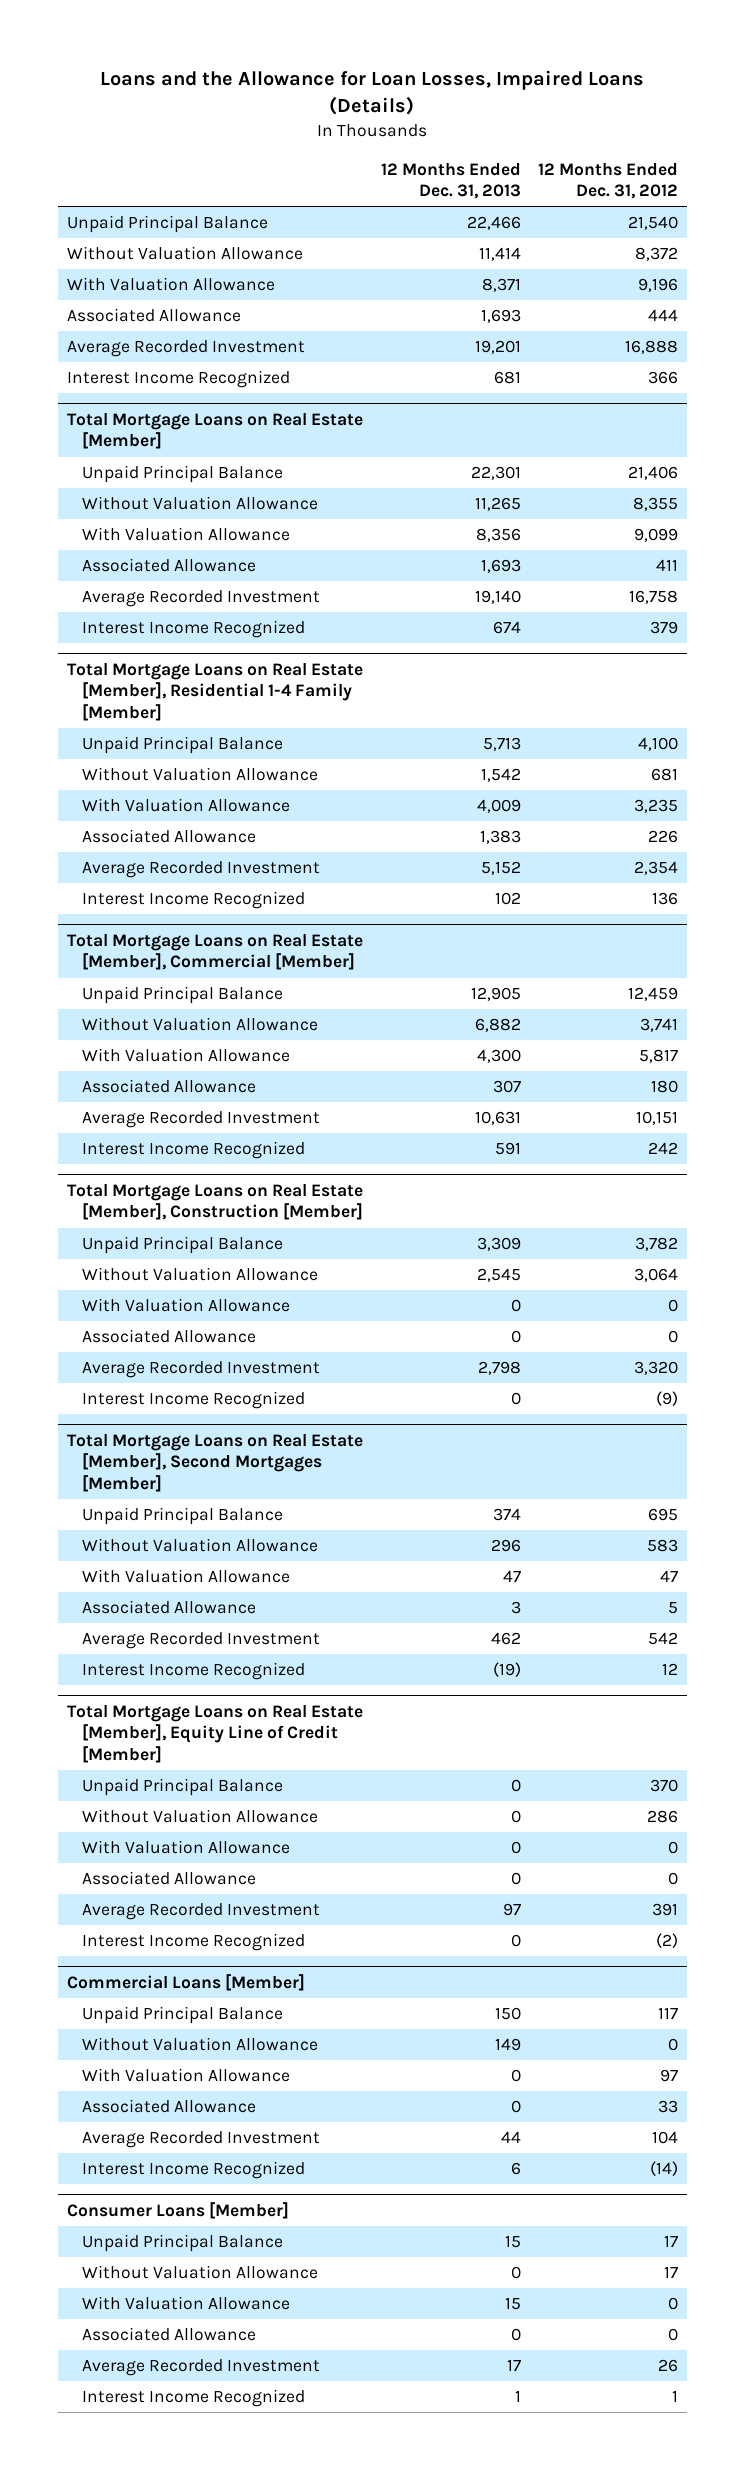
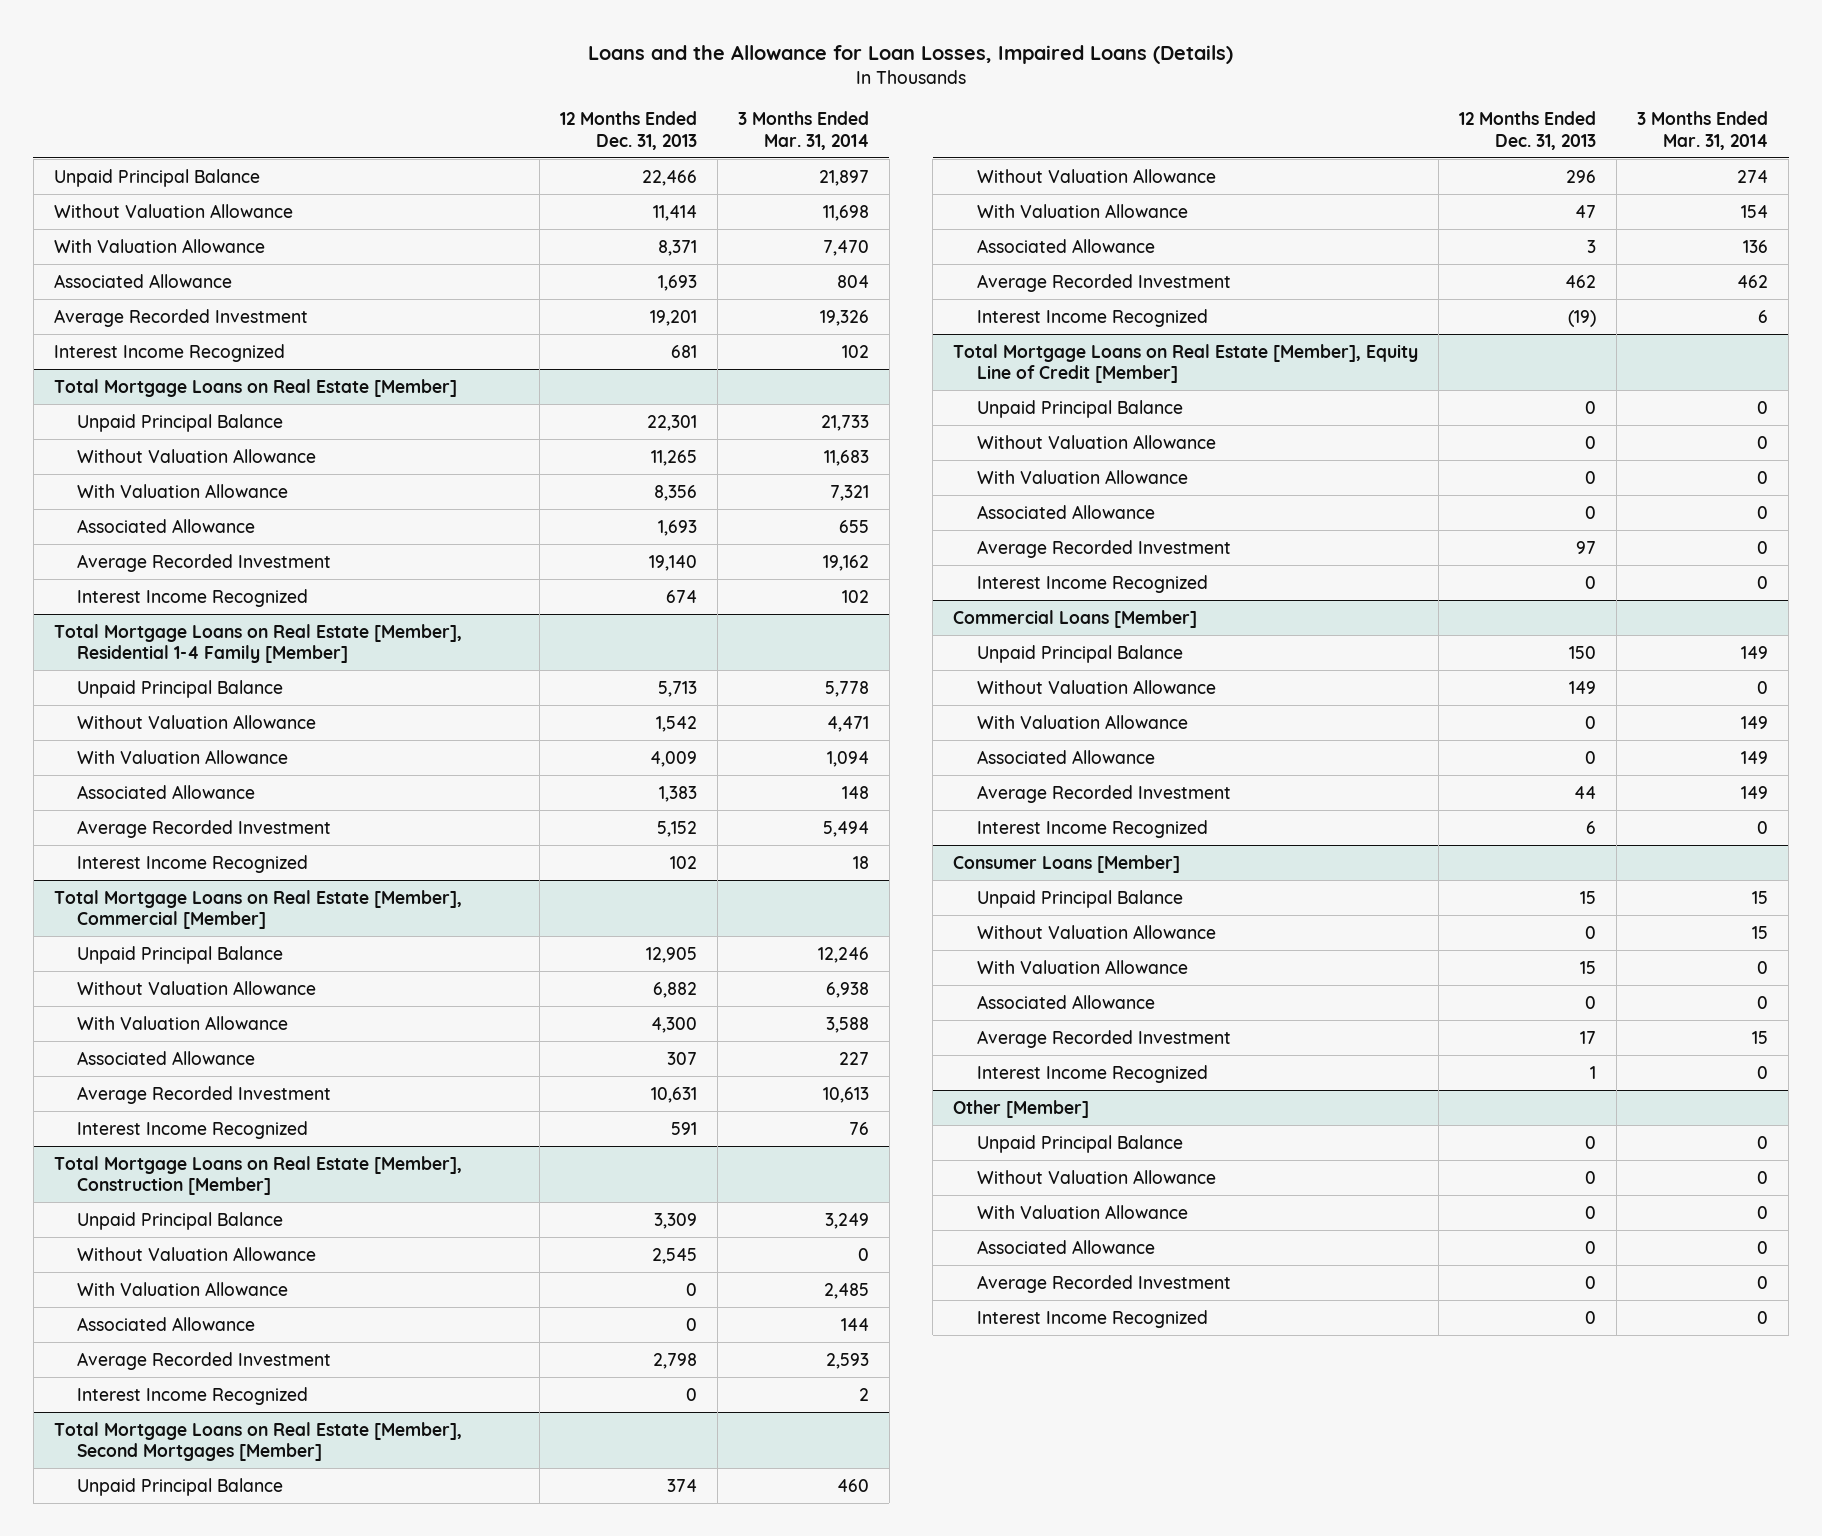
[538,162,679,200] 12 Months Ended Dec. 31, 2012 -> none
none -> [737,111,869,150] 3 Months Ended Mar. 31, 2014
none -> [953,1099,1090,1118] Other [Member]
none -> [977,1134,1184,1153] Unpaid Principal Balance
none -> [977,1169,1217,1184] Without Valuation Allowance
none -> [977,1204,1189,1219] With Valuation Allowance
none -> [977,1239,1156,1254] Associated Allowance
none -> [977,1274,1232,1293] Average Recorded Investment
none -> [977,1309,1209,1328] Interest Income Recognized

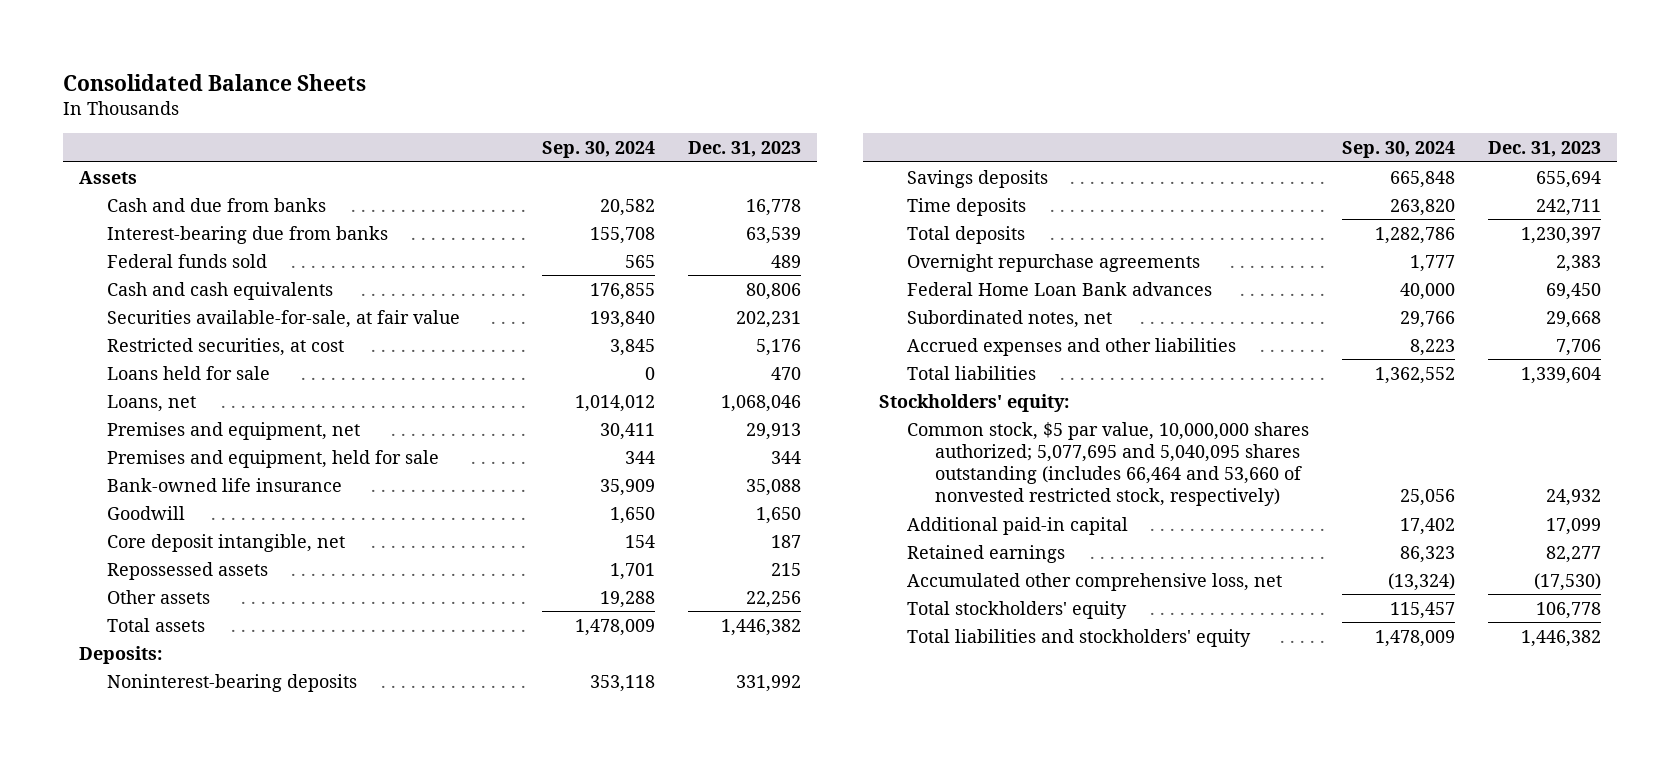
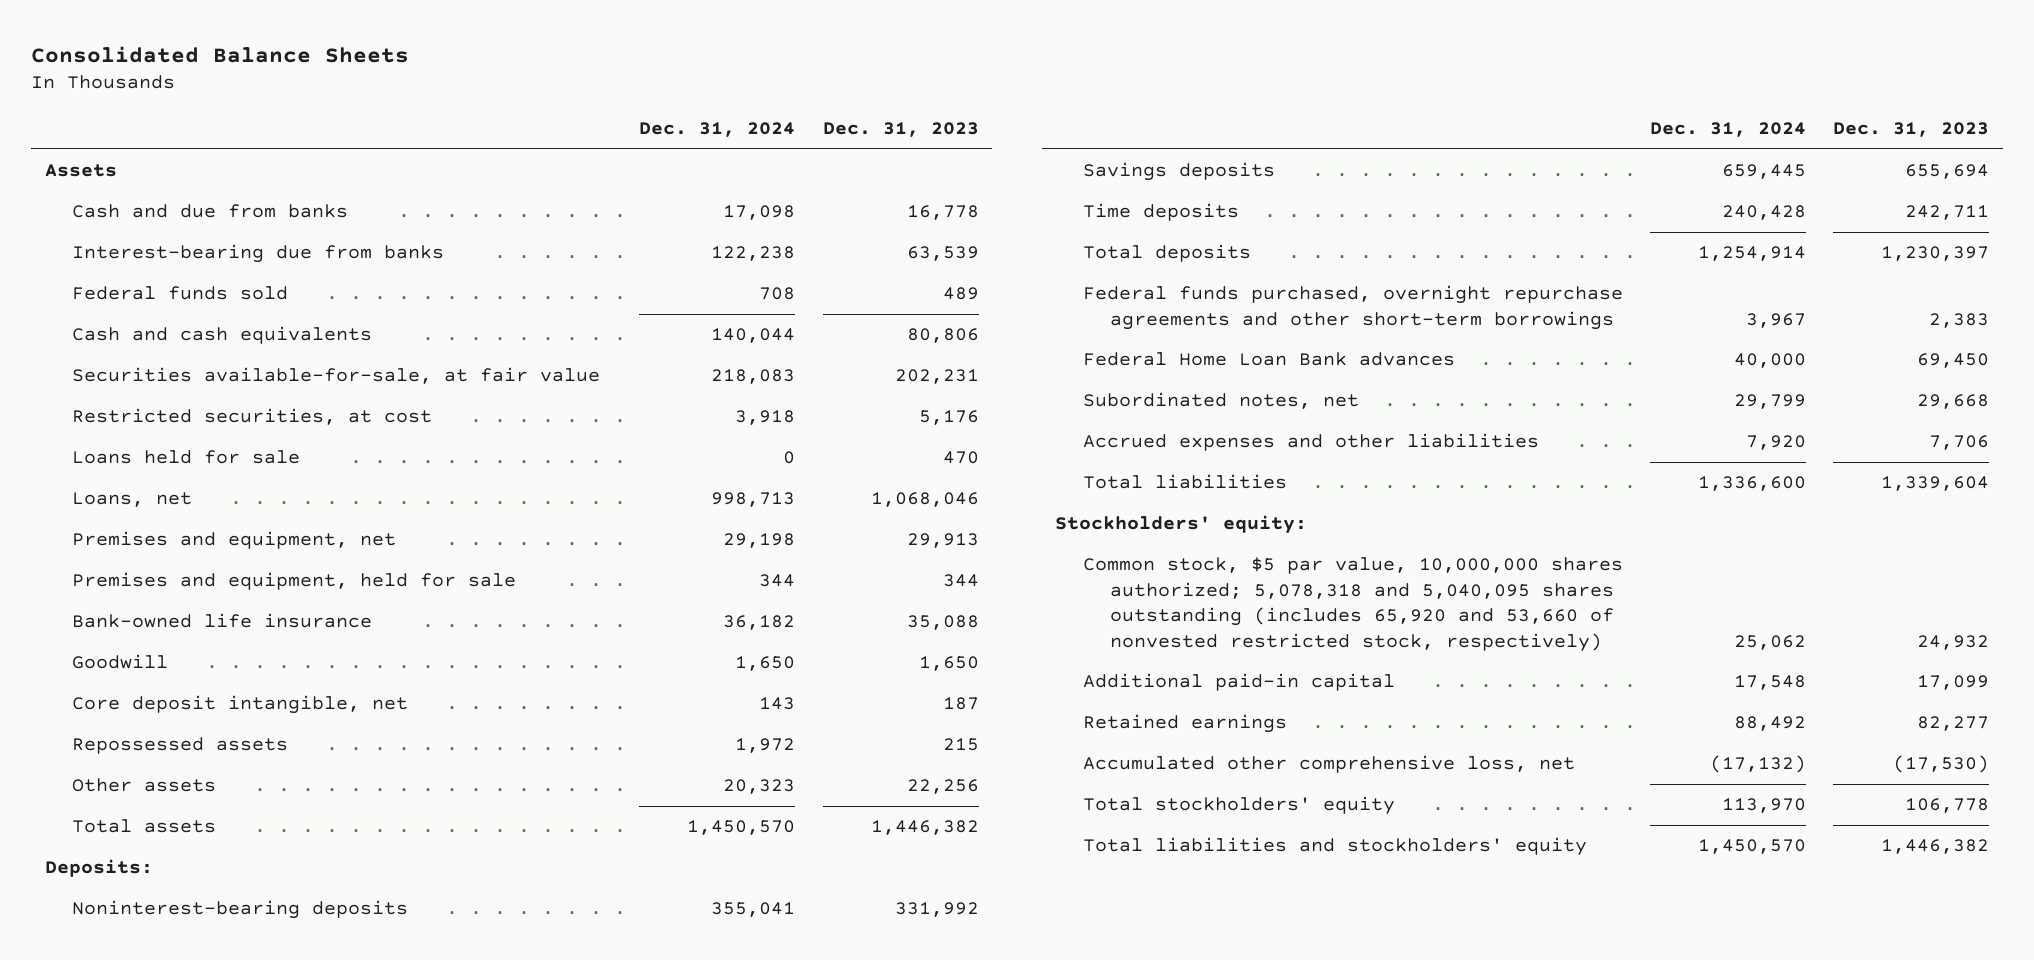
[542,140,656,158] Sep. 30, 2024 -> none
none -> [639,122,796,138] Dec. 31, 2024
[906,253,1200,272] Overnight repurchase agreements -> [1082,285,1623,330] Federal funds purchased, overnight repurchase agreements and other short-term borrowings
[906,421,1309,507] Common stock, $5 par value, 10,000,000 shares authorized; 5,077,695 and 5,040,095 shares outstanding (includes 66,464 and 53,660 of nonvested restricted stock, respectively) -> [1082,557,1623,652] Common stock, $5 par value, 10,000,000 shares authorized; 5,078,318 and 5,040,095 shares outstanding (includes 65,920 and 53,660 of nonvested restricted stock, respectively)

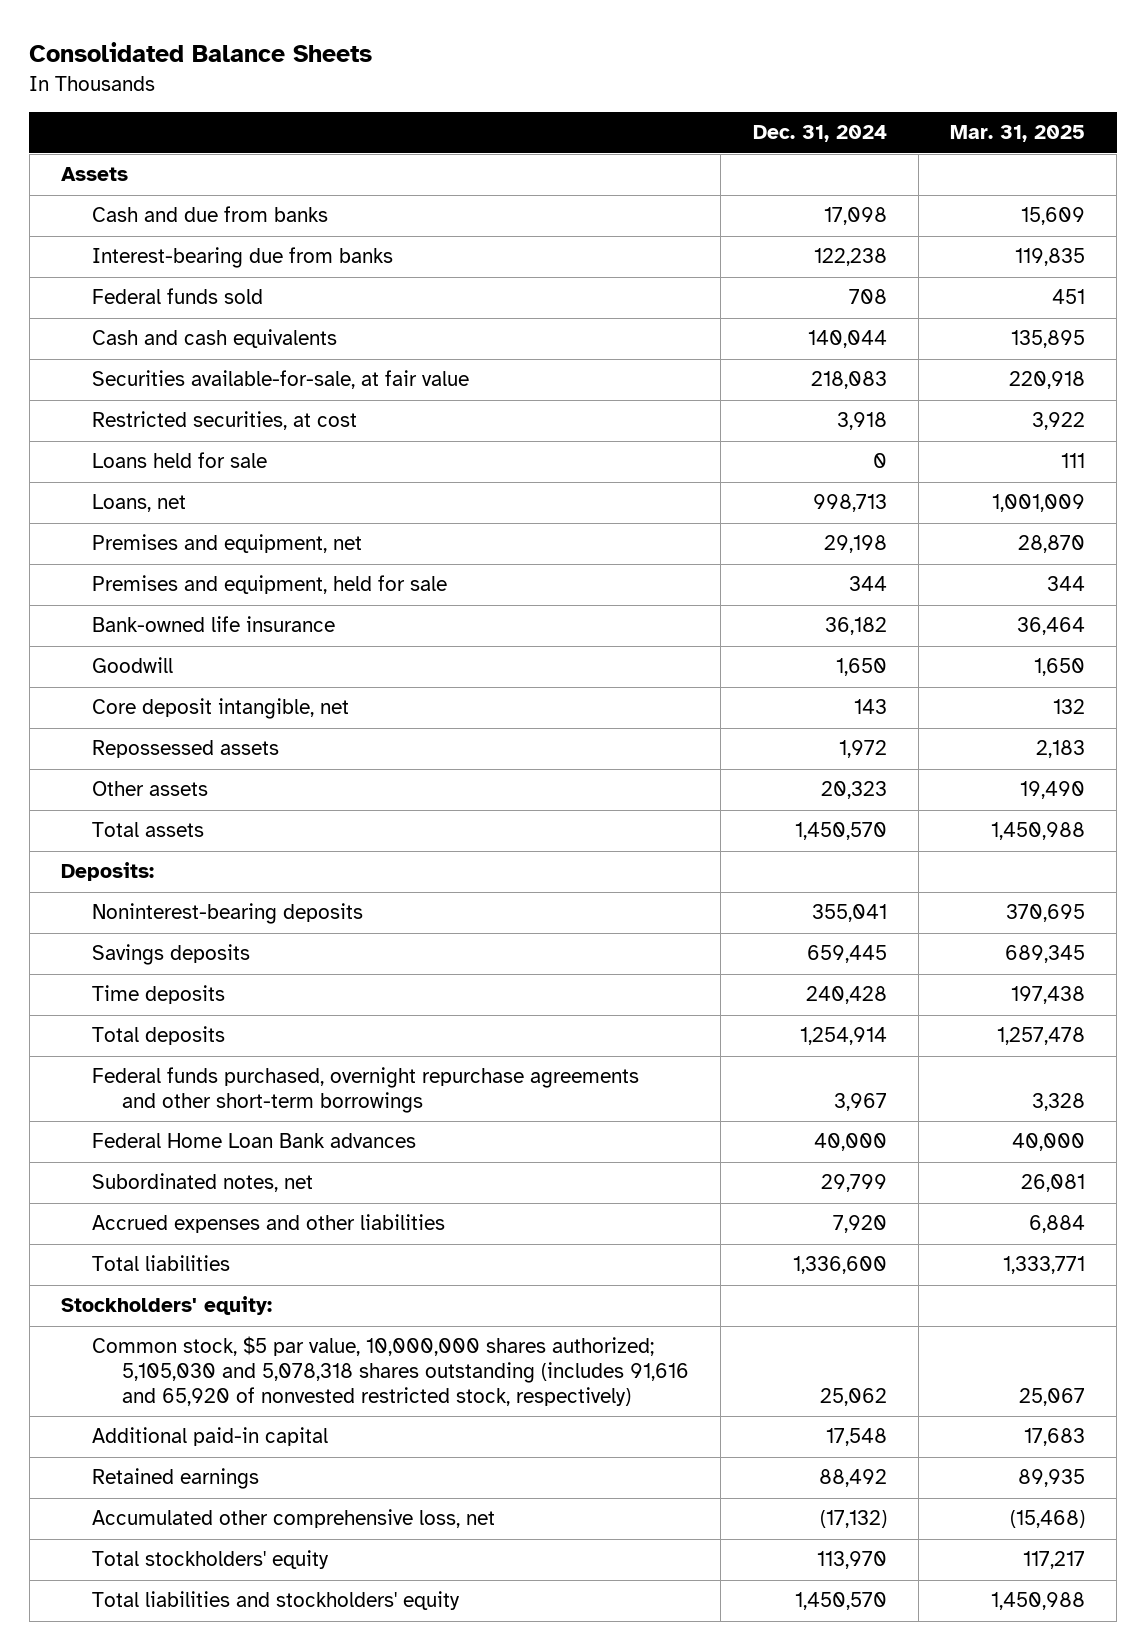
[822,122,979,138] Dec. 31, 2023 -> none
none -> [949,125,1085,143] Mar. 31, 2025
[1082,557,1623,652] Common stock, $5 par value, 10,000,000 shares authorized; 5,078,318 and 5,040,095 shares outstanding (includes 65,920 and 53,660 of nonvested restricted stock, respectively) -> [91,1336,690,1407] Common stock, $5 par value, 10,000,000 shares authorized; 5,105,030 and 5,078,318 shares outstanding (includes 91,616 and 65,920 of nonvested restricted stock, respectively)

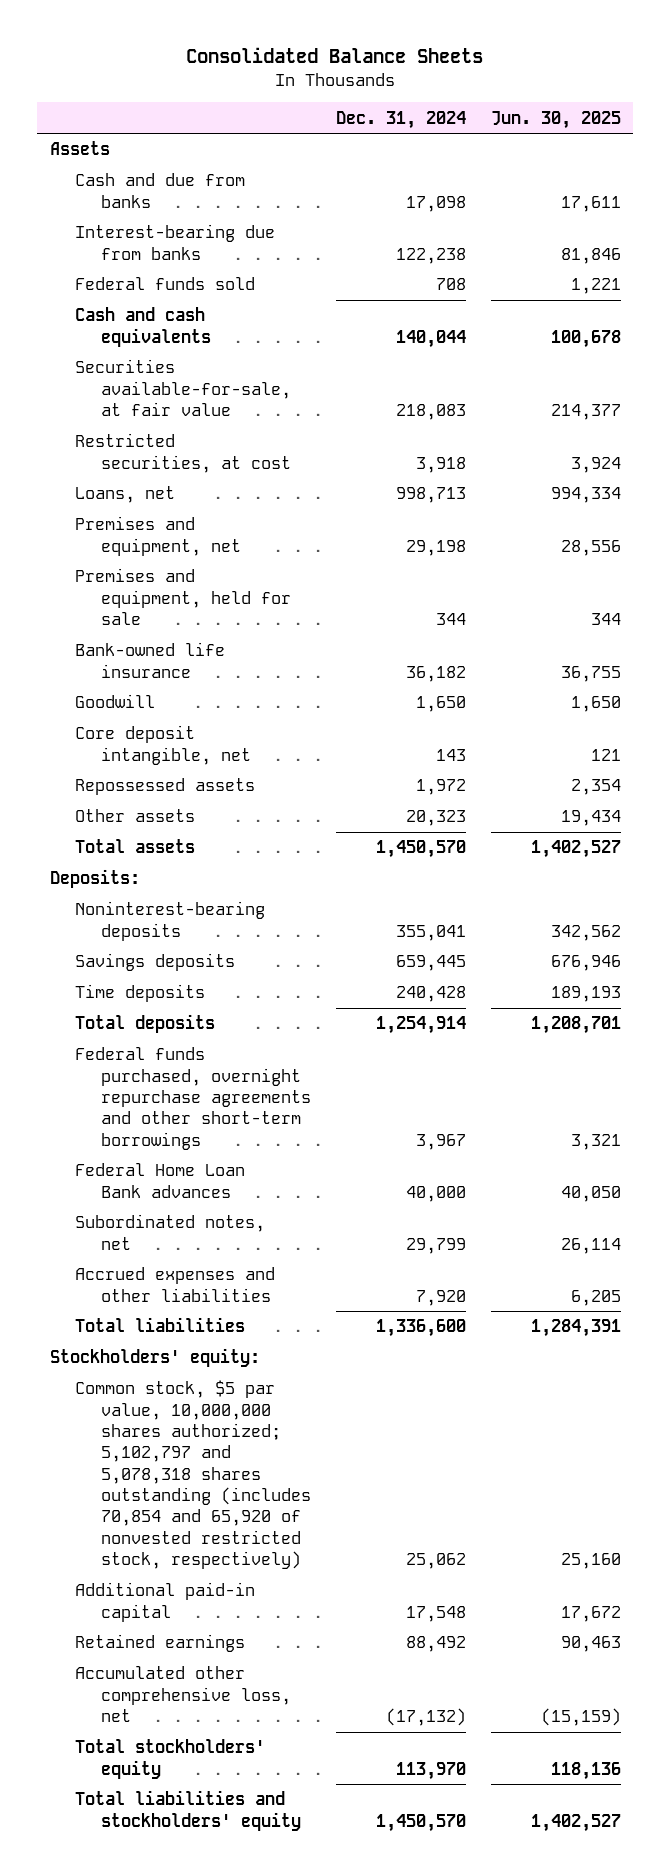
[949,125,1085,143] Mar. 31, 2025 -> none
none -> [490,110,621,129] Jun. 30, 2025
[91,452,267,469] Loans held for sale -> none
[91,1336,690,1407] Common stock, $5 par value, 10,000,000 shares authorized; 5,105,030 and 5,078,318 shares outstanding (includes 91,616 and 65,920 of nonvested restricted stock, respectively) -> [75,1380,311,1570] Common stock, $5 par value, 10,000,000 shares authorized; 5,102,797 and 5,078,318 shares outstanding (includes 70,854 and 65,920 of nonvested restricted stock, respectively)

